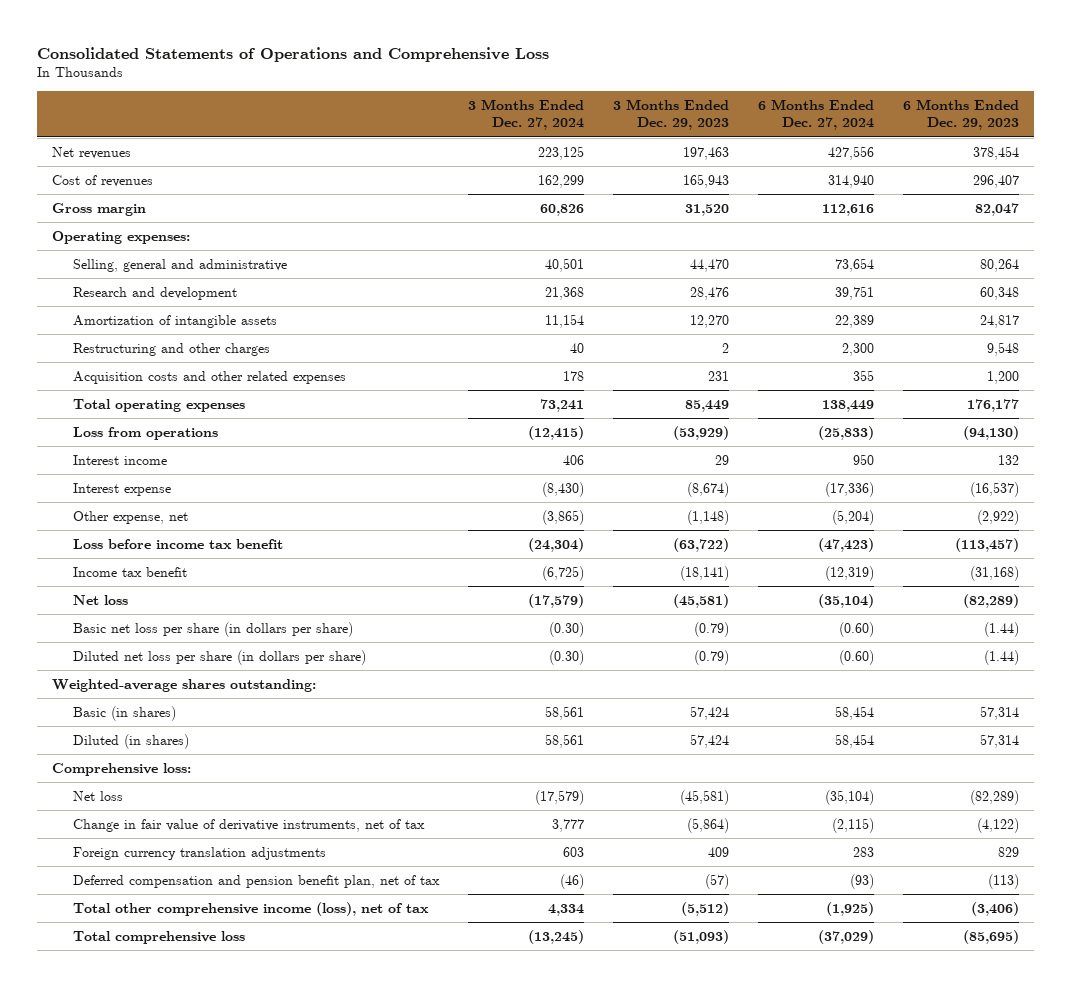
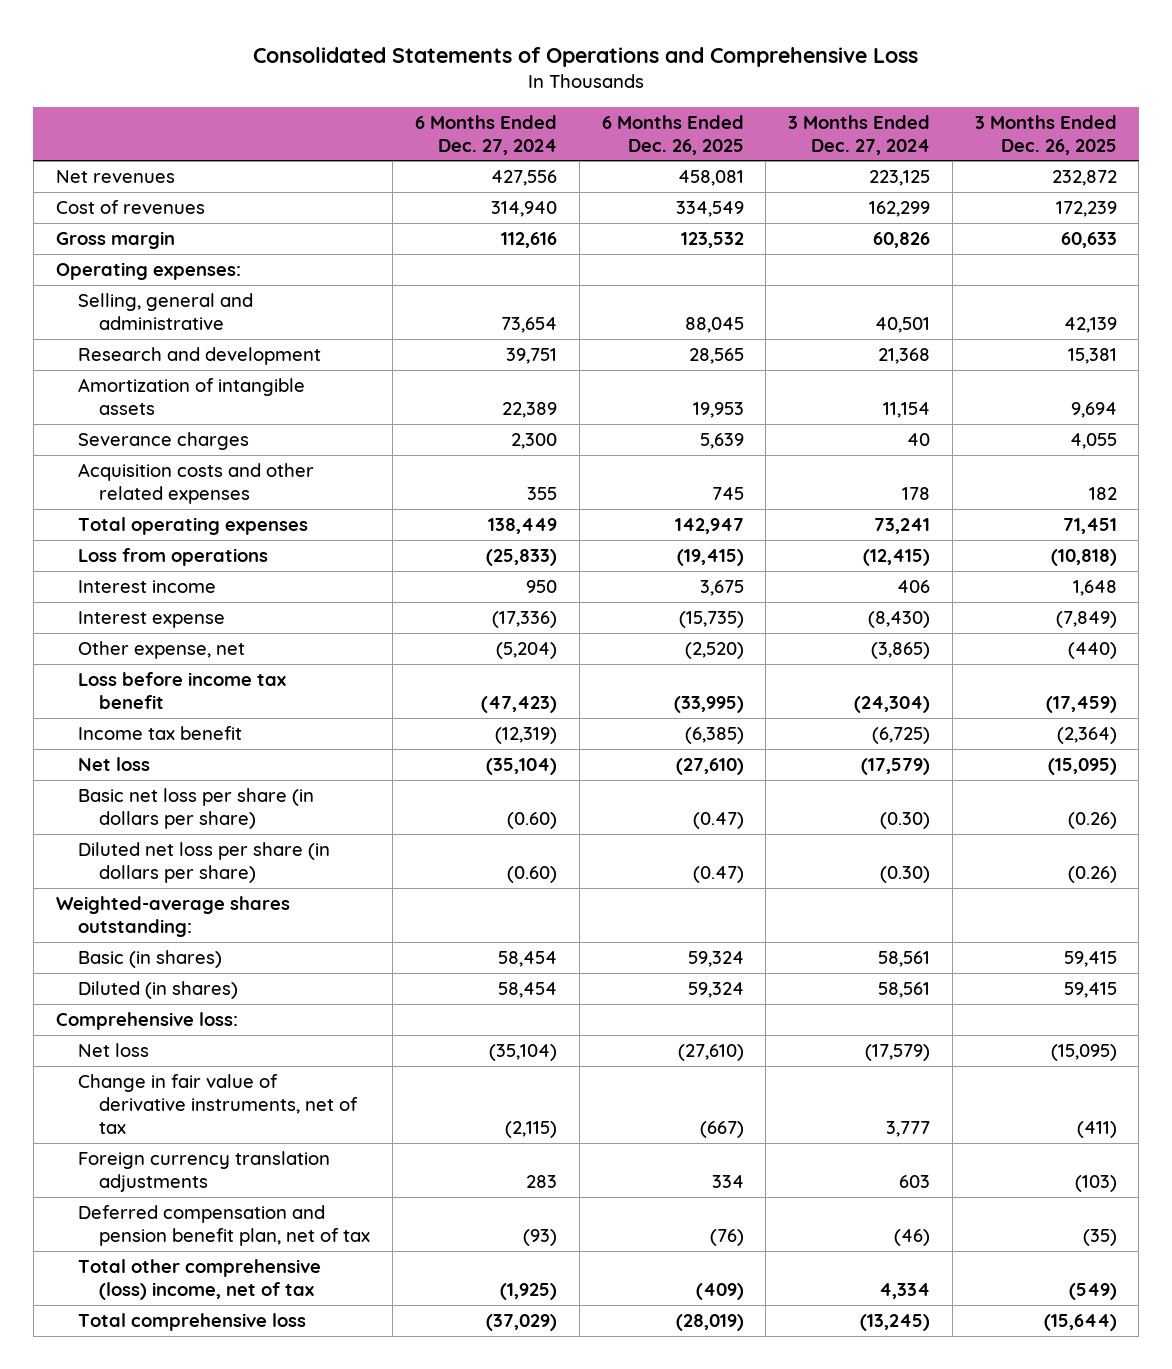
[613,99,730,131] 3 Months Ended Dec. 29, 2023 -> none
[903,99,1020,131] 6 Months Ended Dec. 29, 2023 -> none
none -> [601,114,744,155] 6 Months Ended Dec. 26, 2025
none -> [974,114,1117,155] 3 Months Ended Dec. 26, 2025
[73,342,271,356] Restructuring and other charges -> [77,432,249,451] Severance charges
[73,901,430,916] Total other comprehensive income (loss), net of tax -> [77,1259,321,1300] Total other comprehensive (loss) income, net of tax

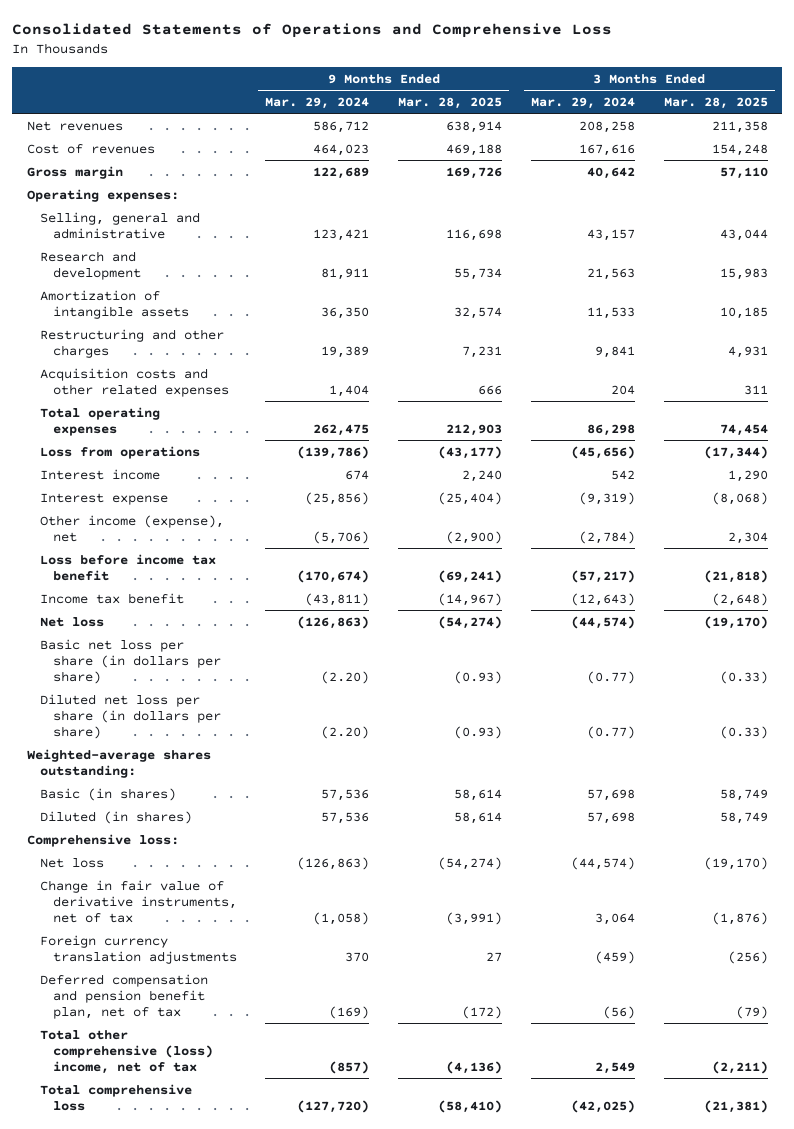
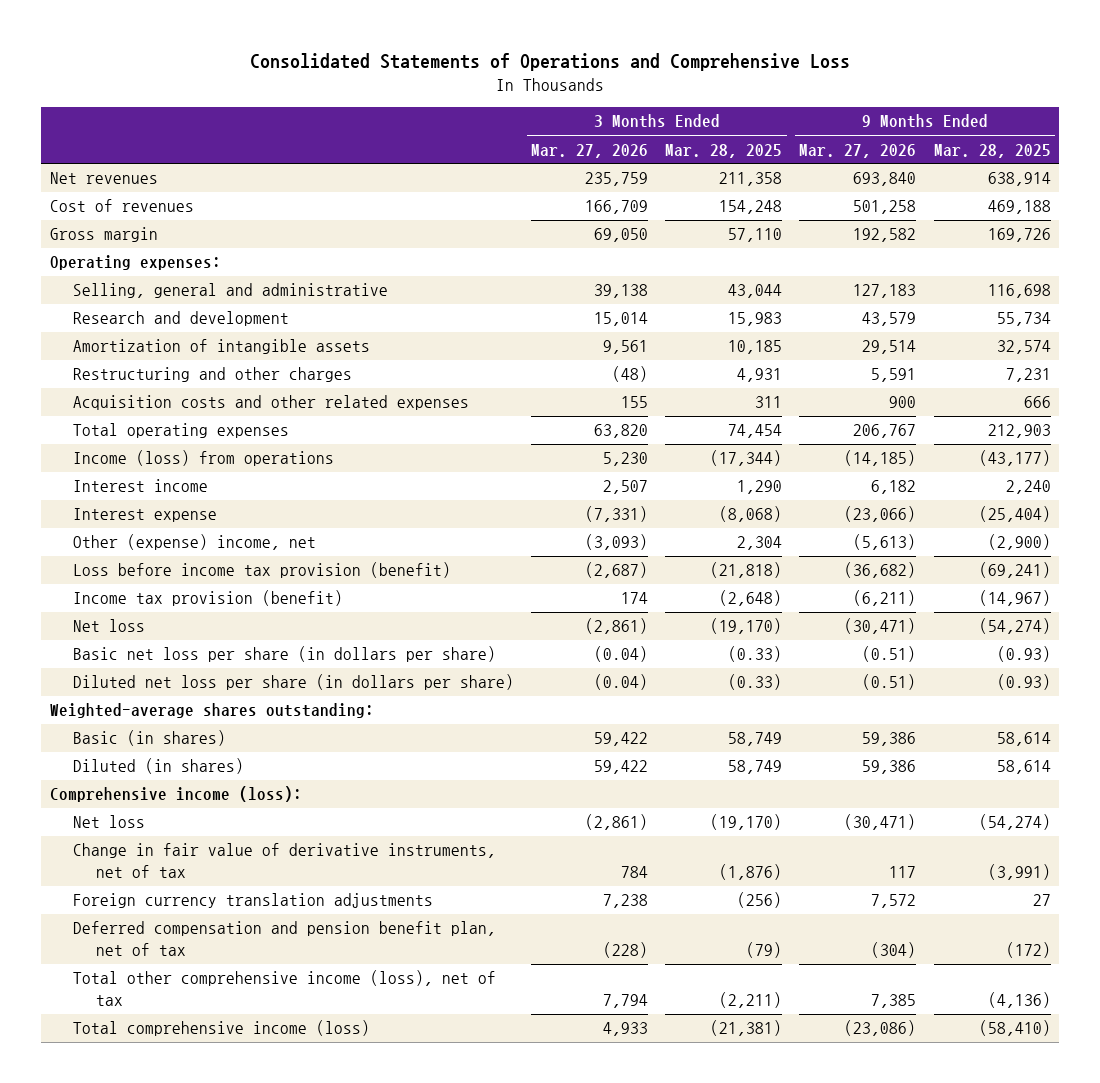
[265,96,370,109] Mar. 29, 2024 -> none
[530,96,635,109] Mar. 29, 2024 -> none
none -> [531,143,649,158] Mar. 27, 2026
none -> [799,143,917,158] Mar. 27, 2026
[39,445,200,459] Loss from operations -> [72,450,334,467] Income (loss) from operations
[39,514,224,542] Other income (expense), net -> [72,534,316,551] Other (expense) income, net
[39,553,216,581] Loss before income tax benefit -> [72,562,451,579] Loss before income tax provision (benefit)
[39,592,184,604] Income tax benefit -> [72,590,343,607] Income tax provision (benefit)
[26,833,179,847] Comprehensive loss: -> [49,786,302,803] Comprehensive income (loss):
[39,1029,213,1075] Total other comprehensive (loss) income, net of tax -> [72,970,496,1006] Total other comprehensive income (loss), net of tax
[39,1083,192,1111] Total comprehensive loss -> [72,1020,370,1037] Total comprehensive income (loss)

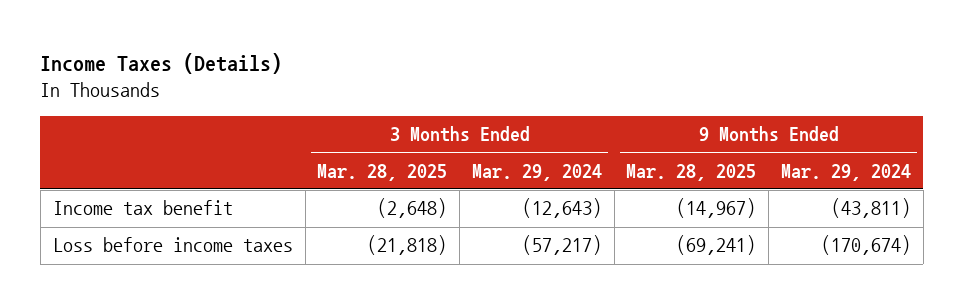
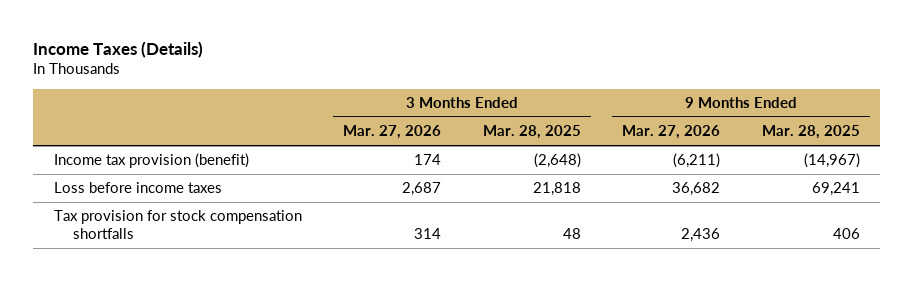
[471,163,602,181] Mar. 29, 2024 -> none
[780,163,911,181] Mar. 29, 2024 -> none
none -> [343,125,442,140] Mar. 27, 2026
none -> [622,125,721,140] Mar. 27, 2026
[52,200,233,216] Income tax benefit -> [53,153,249,169] Income tax provision (benefit)
[367,235,448,256] (21,818) -> [532,182,581,197] 21,818
[676,235,757,256] (69,241) -> [811,182,860,197] 69,241
none -> [53,210,302,239] Tax provision for stock compensation shortfalls

